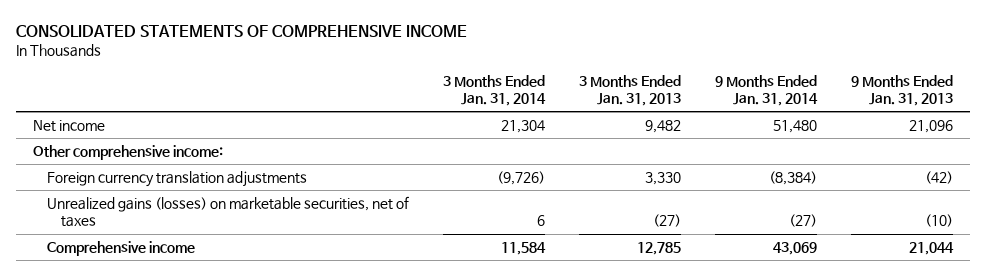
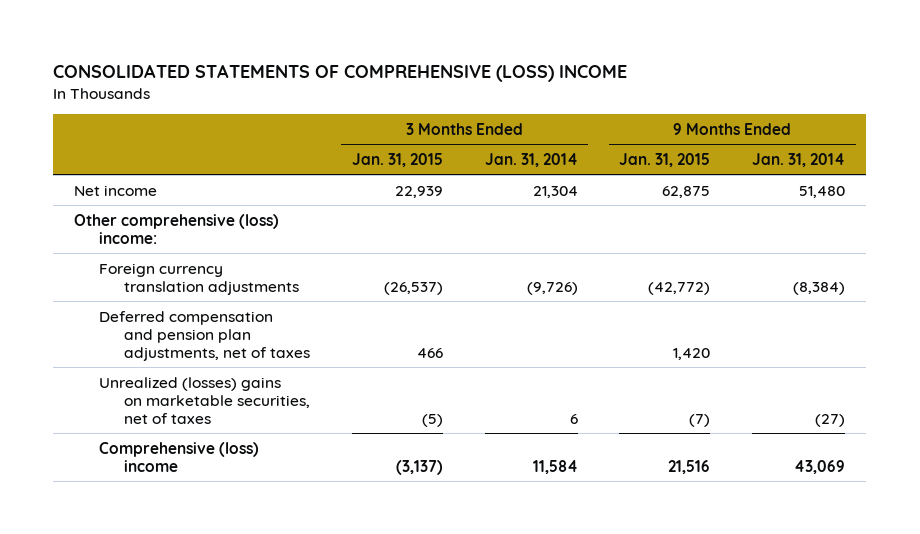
[15,24,467,37] CONSOLIDATED STATEMENTS OF COMPREHENSIVE INCOME -> [53,63,628,82] CONSOLIDATED STATEMENTS OF COMPREHENSIVE (LOSS) INCOME
[578,74,681,107] 3 Months Ended Jan. 31, 2013 -> none
[850,74,953,107] 9 Months Ended Jan. 31, 2013 -> none
none -> [351,152,443,167] Jan. 31, 2015
none -> [619,152,711,167] Jan. 31, 2015
[32,144,223,160] Other comprehensive income: -> [74,213,280,244] Other comprehensive (loss) income:
none -> [98,310,310,361] Deferred compensation and pension plan adjustments, net of taxes
[46,195,409,228] Unrealized gains (losses) on marketable securities, net of taxes -> [98,376,310,424] Unrealized (losses) gains on marketable securities, net of taxes
[46,240,195,256] Comprehensive income -> [98,441,259,472] Comprehensive (loss) income

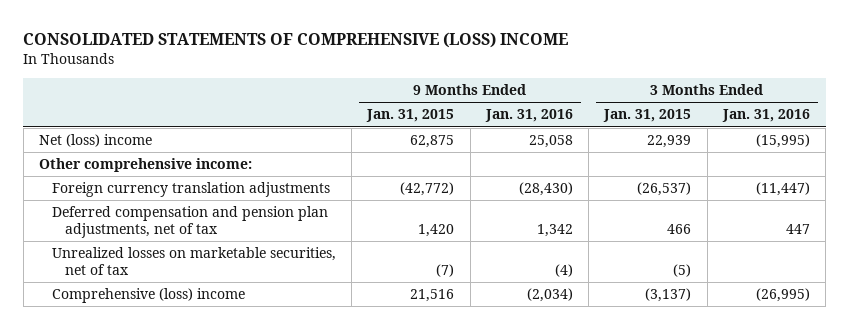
[484,152,578,167] Jan. 31, 2014 -> none
[752,152,846,167] Jan. 31, 2014 -> none
none -> [484,109,573,123] Jan. 31, 2016
none -> [721,109,810,123] Jan. 31, 2016
[74,184,158,196] Net income -> [39,134,153,148] Net (loss) income
[74,213,280,244] Other comprehensive (loss) income: -> [39,158,253,173] Other comprehensive income:
[98,310,310,361] Deferred compensation and pension plan adjustments, net of taxes -> [51,206,328,238] Deferred compensation and pension plan adjustments, net of tax
[98,376,310,424] Unrealized (losses) gains on marketable securities, net of taxes -> [51,247,336,275] Unrealized losses on marketable securities, net of tax

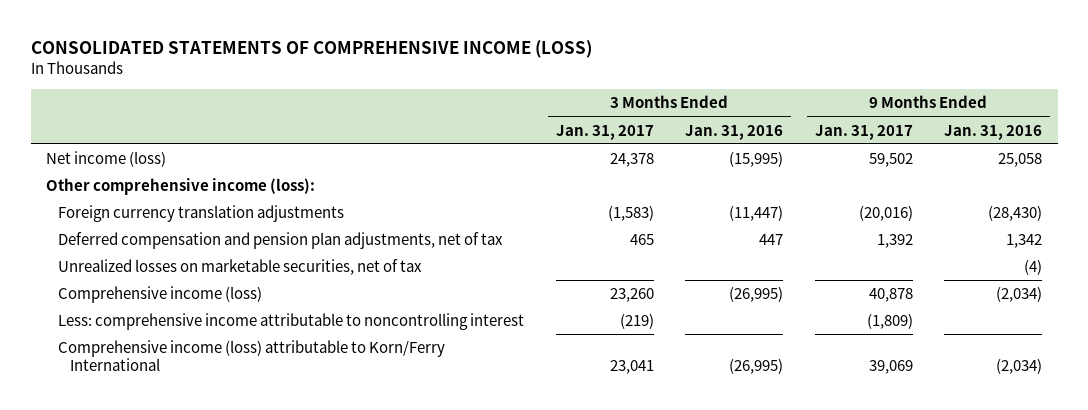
[23,32,569,49] CONSOLIDATED STATEMENTS OF COMPREHENSIVE (LOSS) INCOME -> [30,39,592,58] CONSOLIDATED STATEMENTS OF COMPREHENSIVE INCOME (LOSS)
[366,109,455,123] Jan. 31, 2015 -> none
[603,109,692,123] Jan. 31, 2015 -> none
none -> [555,124,654,140] Jan. 31, 2017
none -> [814,124,913,140] Jan. 31, 2017
[39,134,153,148] Net (loss) income -> [46,151,167,168] Net income (loss)
[39,158,253,173] Other comprehensive income: -> [46,178,316,196] Other comprehensive income (loss):
none -> [58,286,263,304] Comprehensive income (loss)
none -> [58,313,525,331] Less: comprehensive income attributable to noncontrolling interest
[51,288,245,304] Comprehensive (loss) income -> [58,340,446,371] Comprehensive income (loss) attributable to Korn/Ferry International

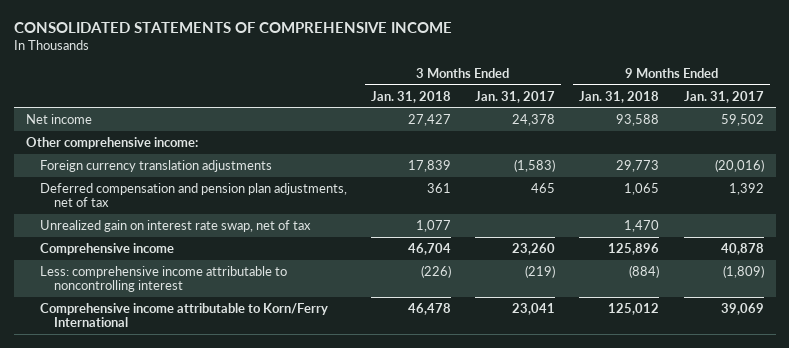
[30,39,592,58] CONSOLIDATED STATEMENTS OF COMPREHENSIVE INCOME (LOSS) -> [13,21,452,33] CONSOLIDATED STATEMENTS OF COMPREHENSIVE INCOME
[685,124,784,140] Jan. 31, 2016 -> none
[944,124,1043,140] Jan. 31, 2016 -> none
none -> [371,90,452,103] Jan. 31, 2018
none -> [579,90,660,103] Jan. 31, 2018
[46,151,167,168] Net income (loss) -> [25,113,92,124] Net income
[46,178,316,196] Other comprehensive income (loss): -> [25,136,198,149] Other comprehensive income:
[58,259,423,276] Unrealized losses on marketable securities, net of tax -> none
none -> [39,219,311,232] Unrealized gain on interest rate swap, net of tax
[58,286,263,304] Comprehensive income (loss) -> [39,242,174,255] Comprehensive income
[58,340,446,371] Comprehensive income (loss) attributable to Korn/Ferry International -> [39,302,328,328] Comprehensive income attributable to Korn/Ferry International

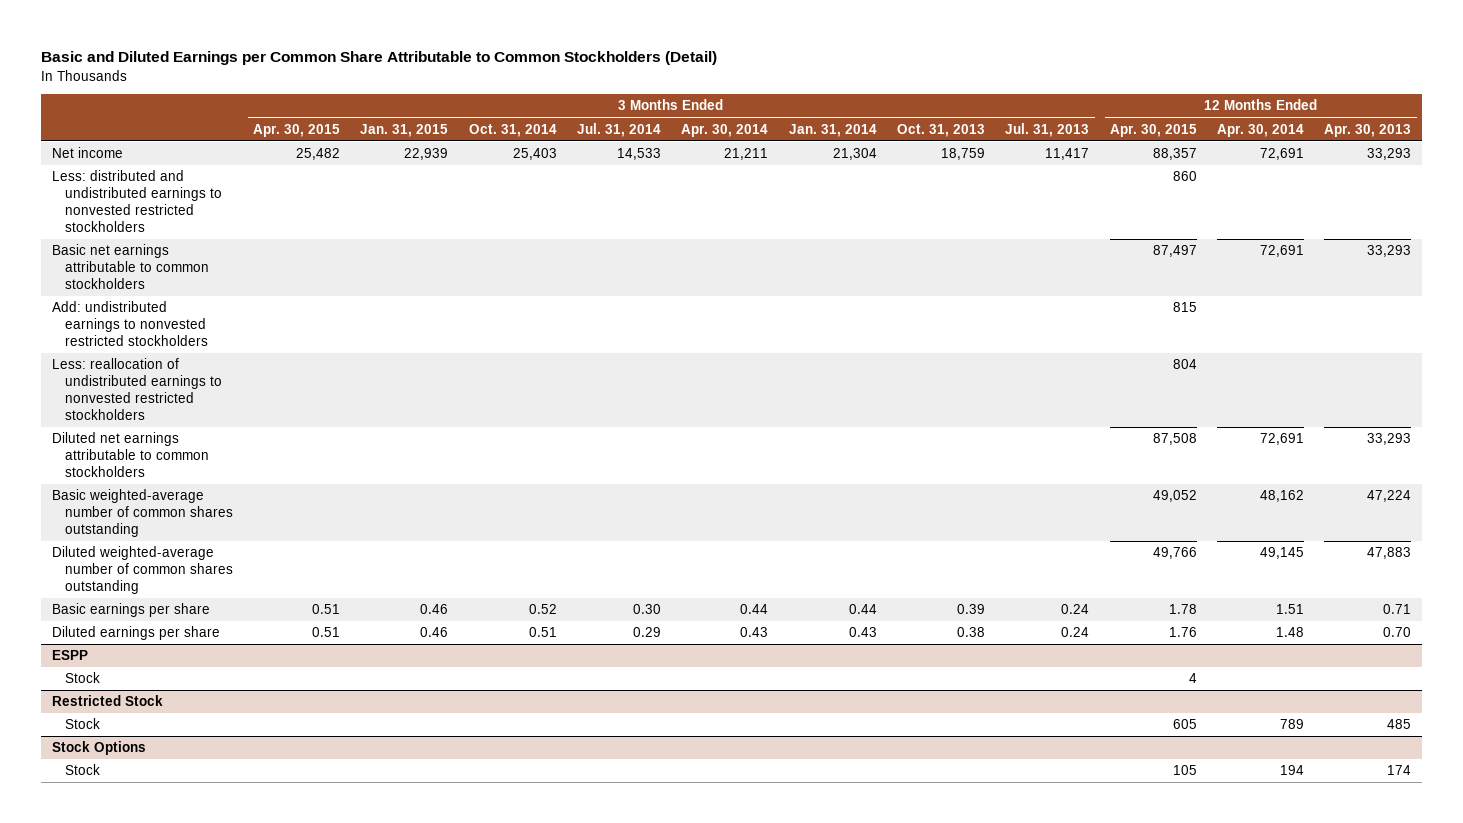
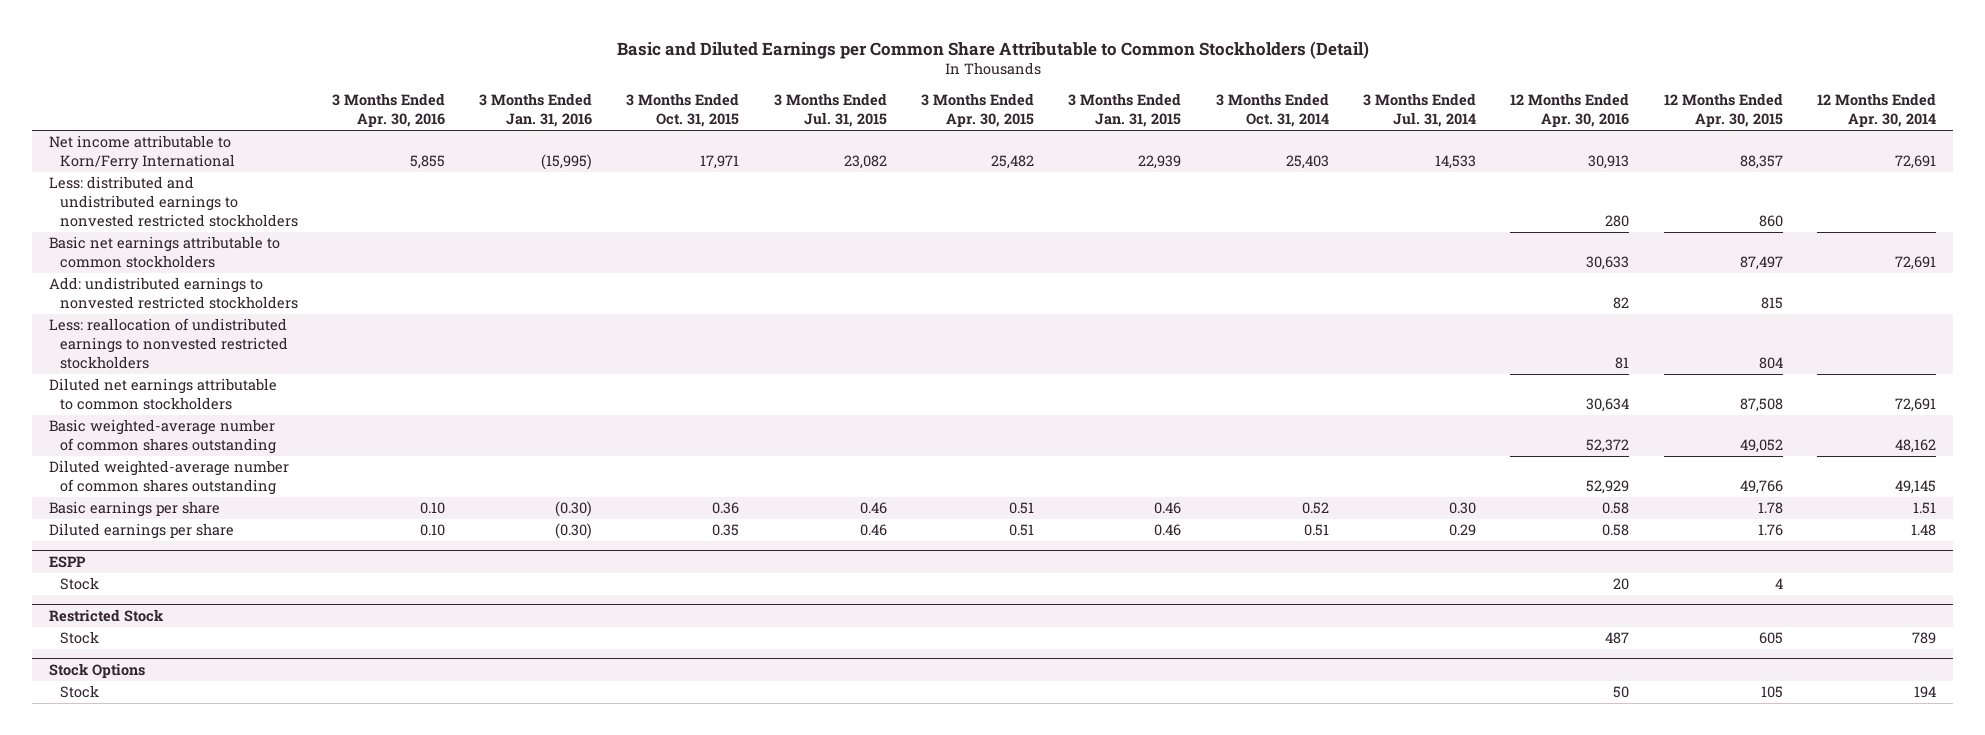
[681,123,769,137] Apr. 30, 2014 -> none
[788,123,877,137] Jan. 31, 2014 -> none
[897,123,986,137] Oct. 31, 2013 -> none
[1005,122,1090,137] Jul. 31, 2013 -> none
[1324,123,1412,137] Apr. 30, 2013 -> none
none -> [331,93,445,128] 3 Months Ended Apr. 30, 2016
none -> [479,93,593,128] 3 Months Ended Jan. 31, 2016
none -> [626,93,740,128] 3 Months Ended Oct. 31, 2015
none -> [773,93,887,128] 3 Months Ended Jul. 31, 2015
none -> [1510,93,1630,128] 12 Months Ended Apr. 30, 2016
[51,147,123,159] Net income -> [49,135,235,171] Net income attributable to Korn/Ferry International

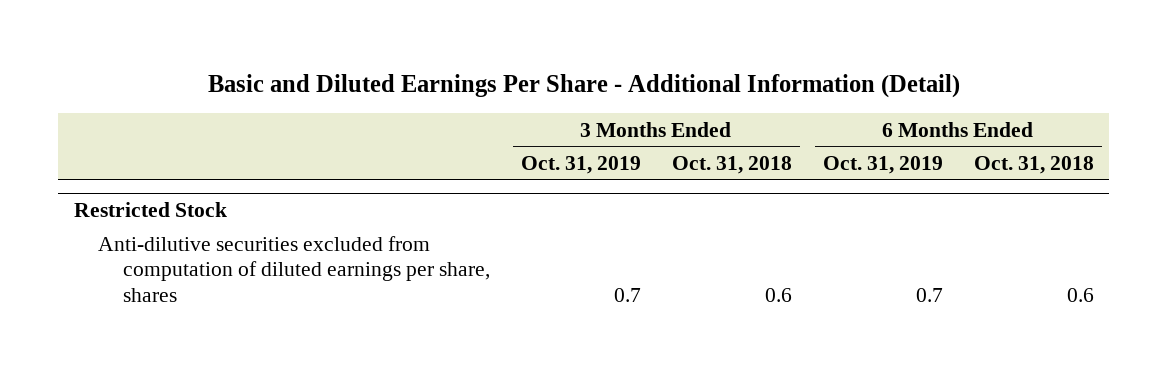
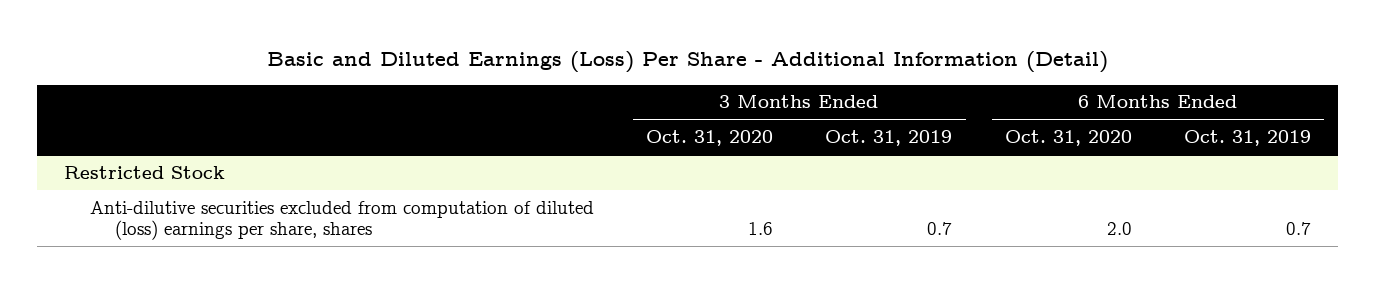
[207,73,960,98] Basic and Diluted Earnings Per Share - Additional Information (Detail) -> [266,51,1108,74] Basic and Diluted Earnings (Loss) Per Share - Additional Information (Detail)
[671,156,792,175] Oct. 31, 2018 -> none
[973,156,1094,175] Oct. 31, 2018 -> none
none -> [645,130,773,147] Oct. 31, 2020
none -> [1004,130,1132,147] Oct. 31, 2020
[98,235,490,302] Anti-dilutive securities excluded from computation of diluted earnings per share, shares -> [89,200,594,241] Anti-dilutive securities excluded from computation of diluted (loss) earnings per share, shares

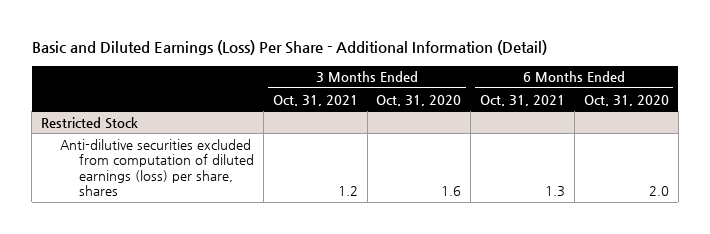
[825,130,953,147] Oct. 31, 2019 -> none
[1184,130,1312,147] Oct. 31, 2019 -> none
none -> [272,94,358,106] Oct. 31, 2021
none -> [480,94,566,106] Oct. 31, 2021
[89,200,594,241] Anti-dilutive securities excluded from computation of diluted (loss) earnings per share, shares -> [60,138,255,197] Anti-dilutive securities excluded from computation of diluted earnings (loss) per share, shares

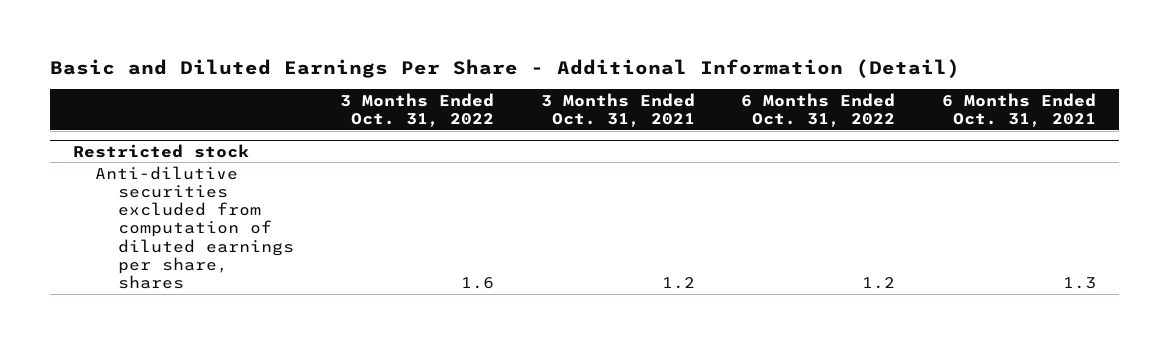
[31,40,547,56] Basic and Diluted Earnings (Loss) Per Share - Additional Information (Detail) -> [49,58,960,78] Basic and Diluted Earnings Per Share - Additional Information (Detail)
[376,94,462,106] Oct. 31, 2020 -> none
[583,94,669,106] Oct. 31, 2020 -> none
none -> [340,92,495,128] 3 Months Ended Oct. 31, 2022
none -> [741,92,896,128] 6 Months Ended Oct. 31, 2022
[41,116,139,129] Restricted Stock -> [72,143,249,158] Restricted stock
[60,138,255,197] Anti-dilutive securities excluded from computation of diluted earnings (loss) per share, shares -> [95,165,294,290] Anti-dilutive securities excluded from computation of diluted earnings per share, shares

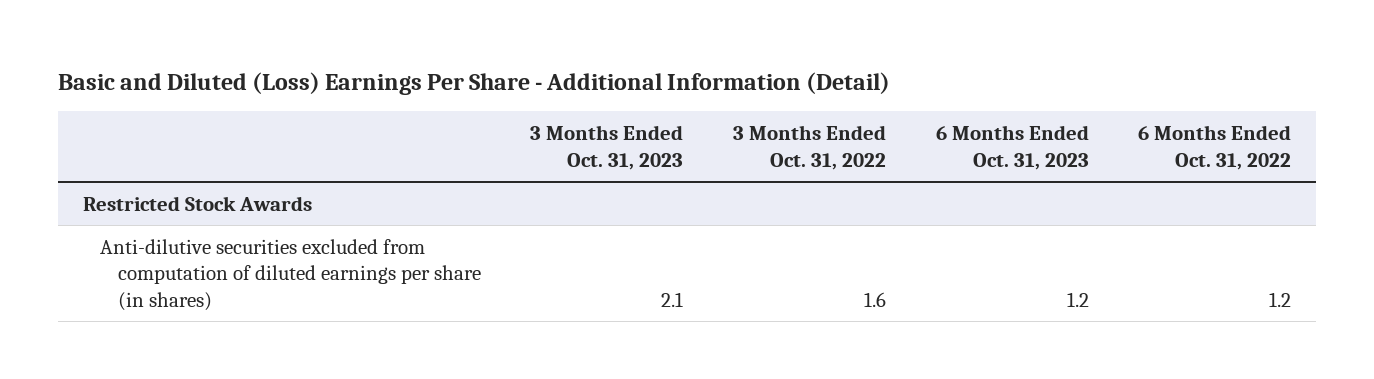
[49,58,960,78] Basic and Diluted Earnings Per Share - Additional Information (Detail) -> [57,72,890,96] Basic and Diluted (Loss) Earnings Per Share - Additional Information (Detail)
[540,92,695,128] 3 Months Ended Oct. 31, 2021 -> none
[941,92,1096,128] 6 Months Ended Oct. 31, 2021 -> none
none -> [530,124,684,170] 3 Months Ended Oct. 31, 2023
none -> [935,124,1089,170] 6 Months Ended Oct. 31, 2023
[72,143,249,158] Restricted stock -> [82,195,312,211] Restricted Stock Awards
[95,165,294,290] Anti-dilutive securities excluded from computation of diluted earnings per share, shares -> [100,238,481,311] Anti-dilutive securities excluded from computation of diluted earnings per share (in shares)

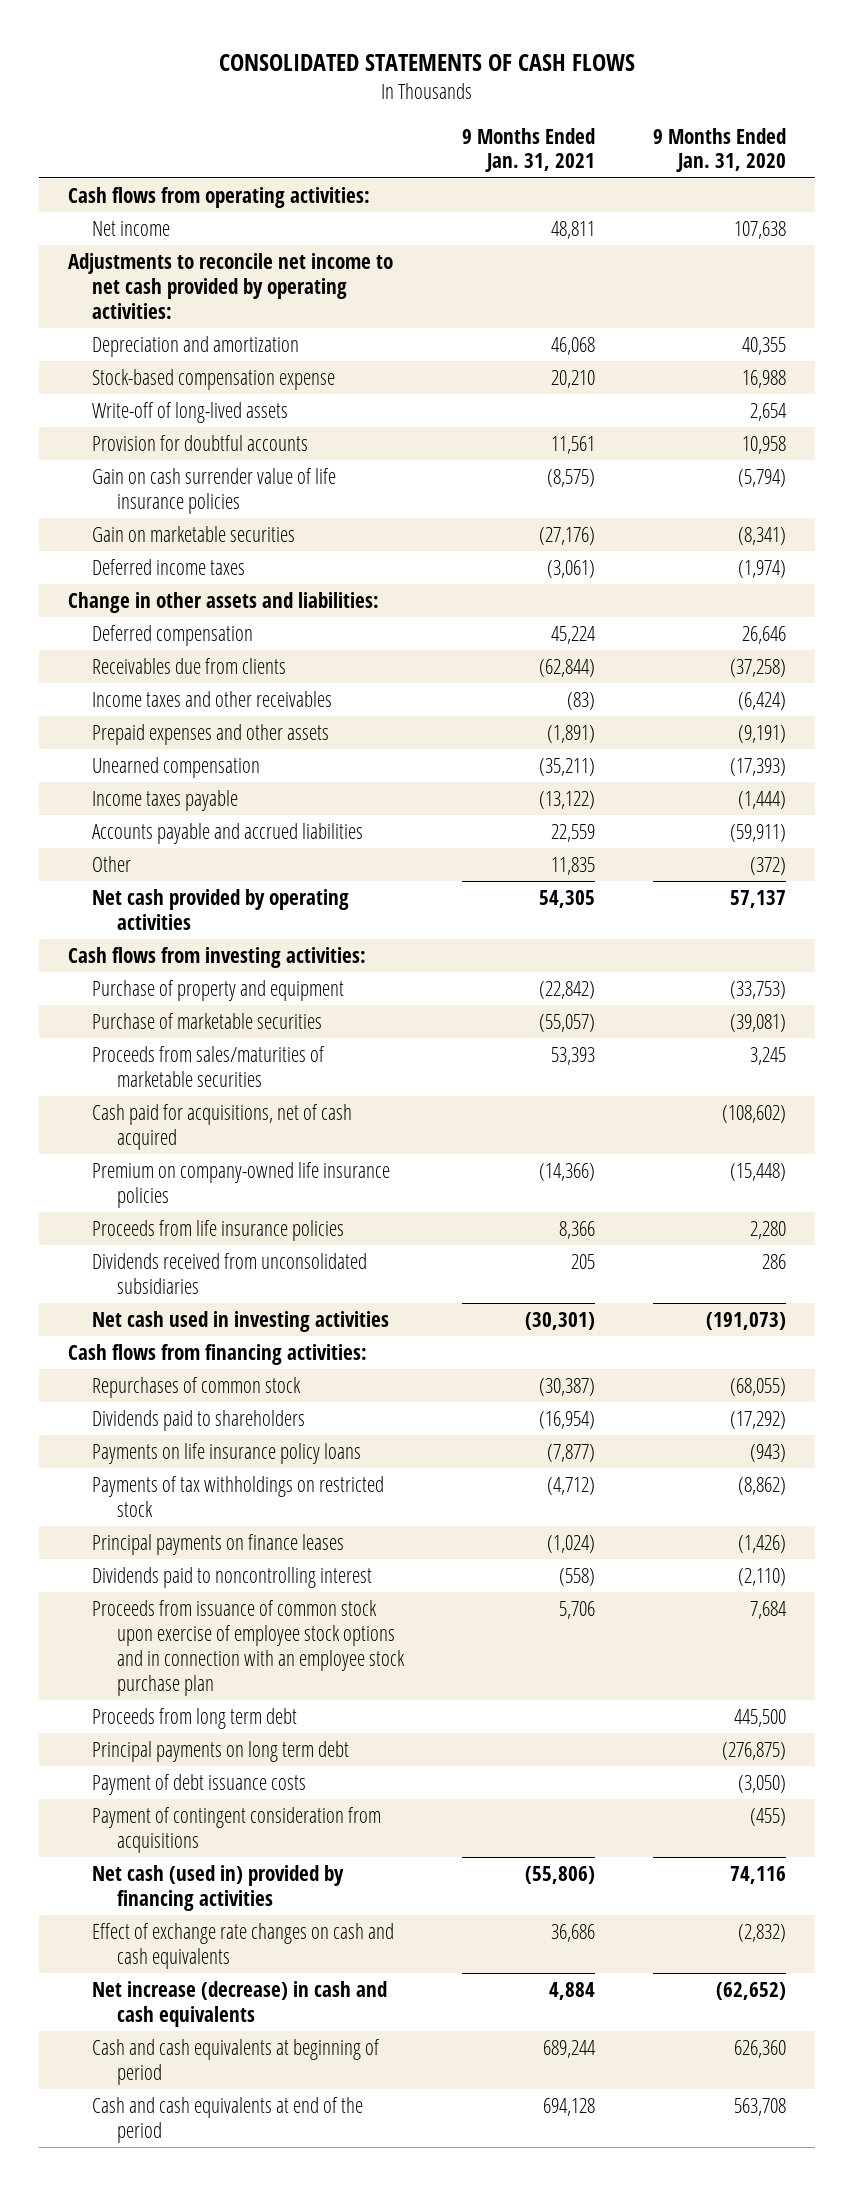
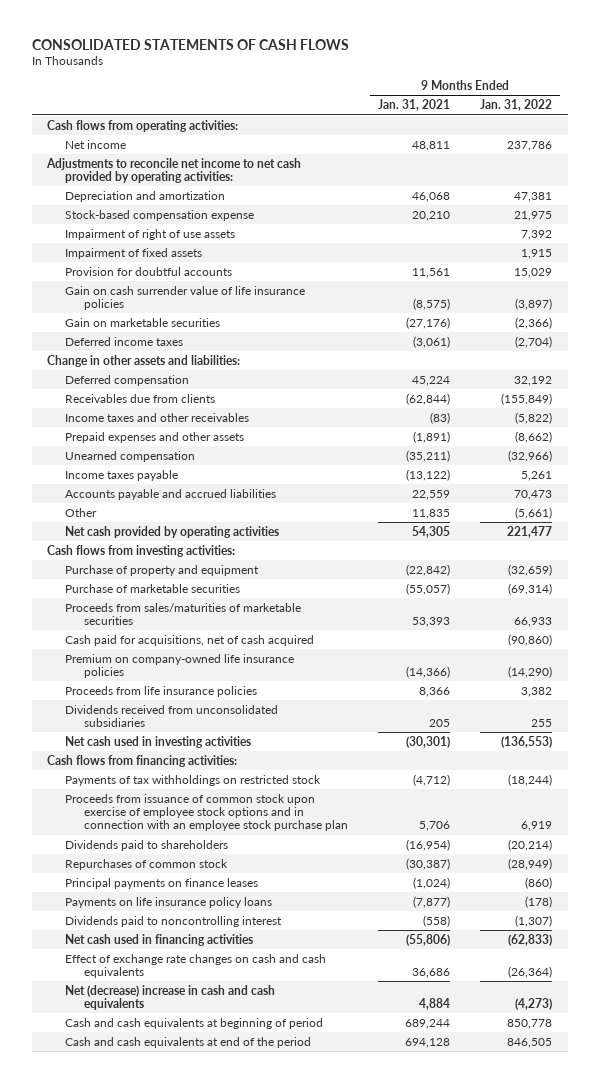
[652,127,786,173] 9 Months Ended Jan. 31, 2020 -> none
none -> [480,99,553,112] Jan. 31, 2022
[92,401,289,423] Write-off of long-lived assets -> none
none -> [65,228,236,240] Impairment of right of use assets
none -> [65,247,203,259] Impairment of fixed assets
[92,1599,405,1696] Proceeds from issuance of common stock upon exercise of employee stock options and in connection with an employee stock purchase plan -> [65,793,348,832] Proceeds from issuance of common stock upon exercise of employee stock options and in connection with an employee stock purchase plan
[92,1409,306,1431] Dividends paid to shareholders -> [65,839,229,851] Dividends paid to shareholders
[92,1376,302,1398] Repurchases of common stock -> [65,858,229,870] Repurchases of common stock
[92,1442,362,1464] Payments on life insurance policy loans -> [65,896,273,908] Payments on life insurance policy loans
[92,1707,298,1729] Proceeds from long term debt -> none
[92,1740,350,1762] Principal payments on long term debt -> none
[92,1773,307,1795] Payment of debt issuance costs -> none
[92,1806,382,1853] Payment of contingent consideration from acquisitions -> none
[92,1864,345,1911] Net cash (used in) provided by financing activities -> [65,933,254,946] Net cash used in financing activities
[92,1980,388,2027] Net increase (decrease) in cash and cash equivalents -> [65,984,276,1011] Net (decrease) increase in cash and cash equivalents

